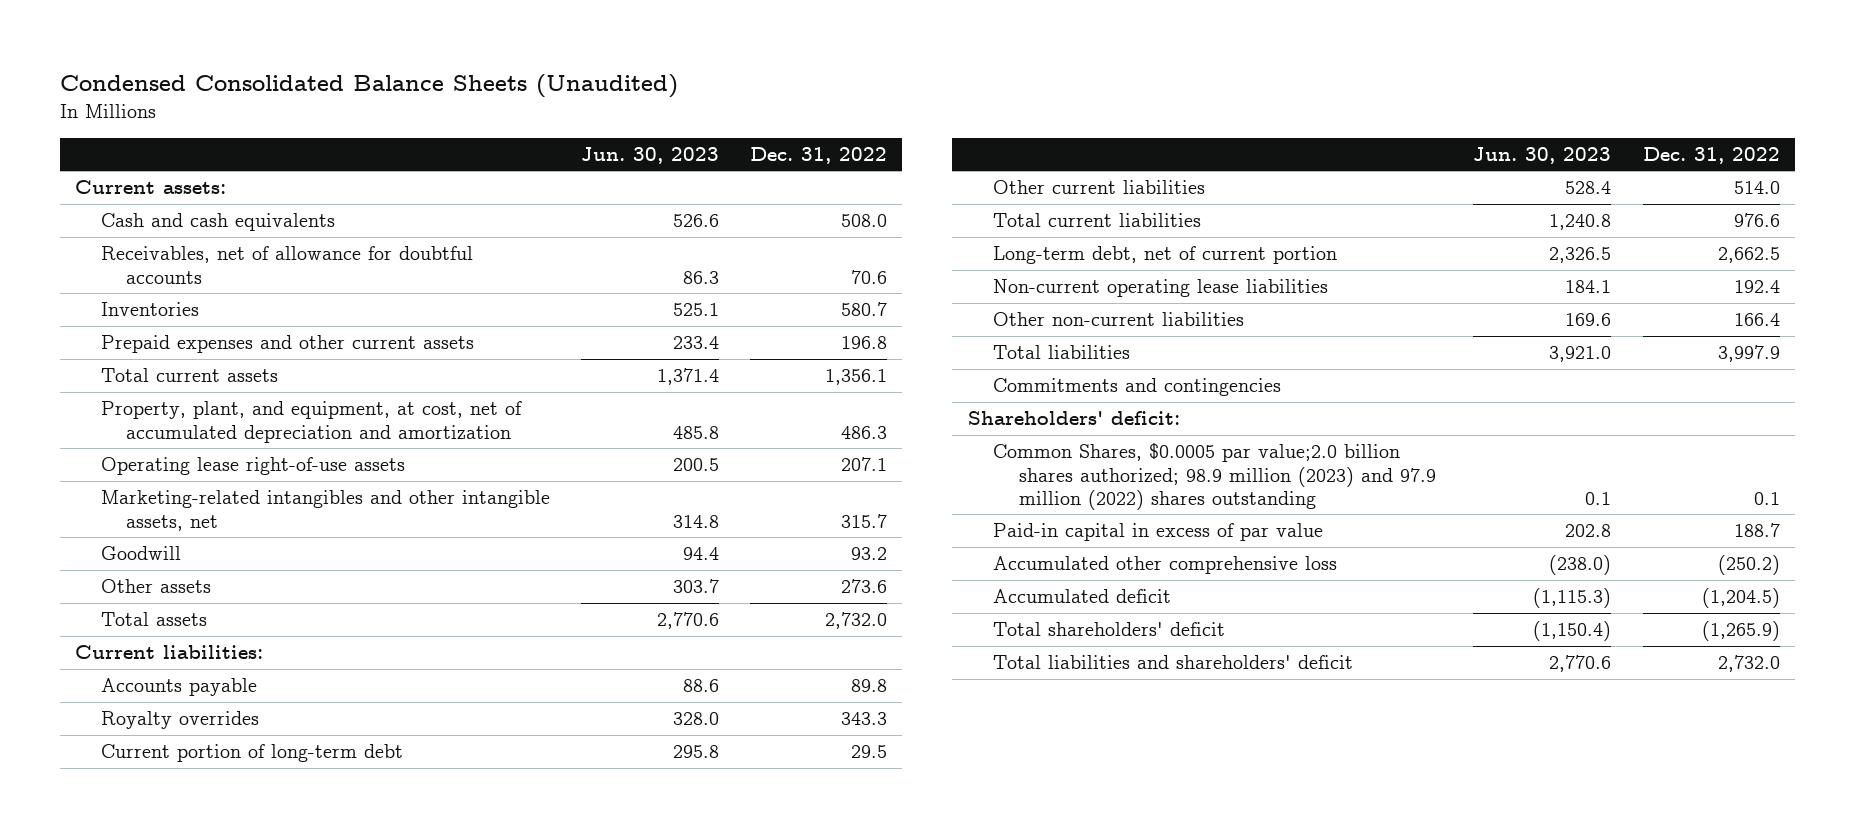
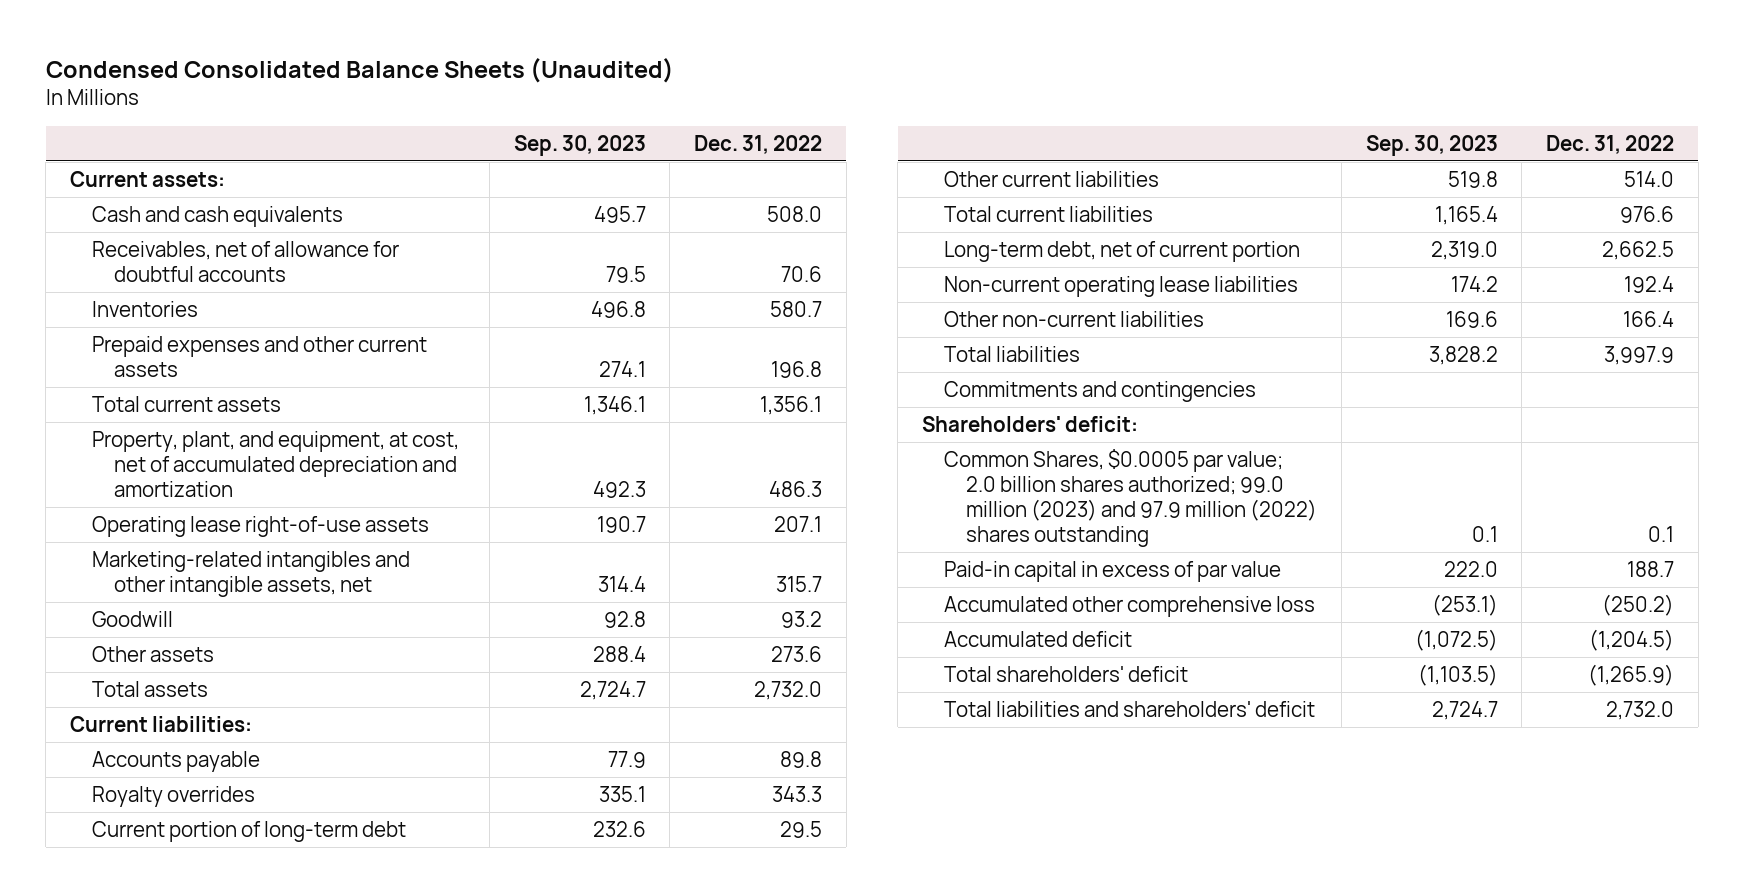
[580,146,719,164] Jun. 30, 2023 -> none
none -> [513,134,646,156] Sep. 30, 2023
[993,443,1436,510] Common Shares, $0.0005 par value;2.0 billion shares authorized; 98.9 million (2023) and 97.9 million (2022) shares outstanding -> [944,448,1318,547] Common Shares, $0.0005 par value; 2.0 billion shares authorized; 99.0 million (2023) and 97.9 million (2022) shares outstanding

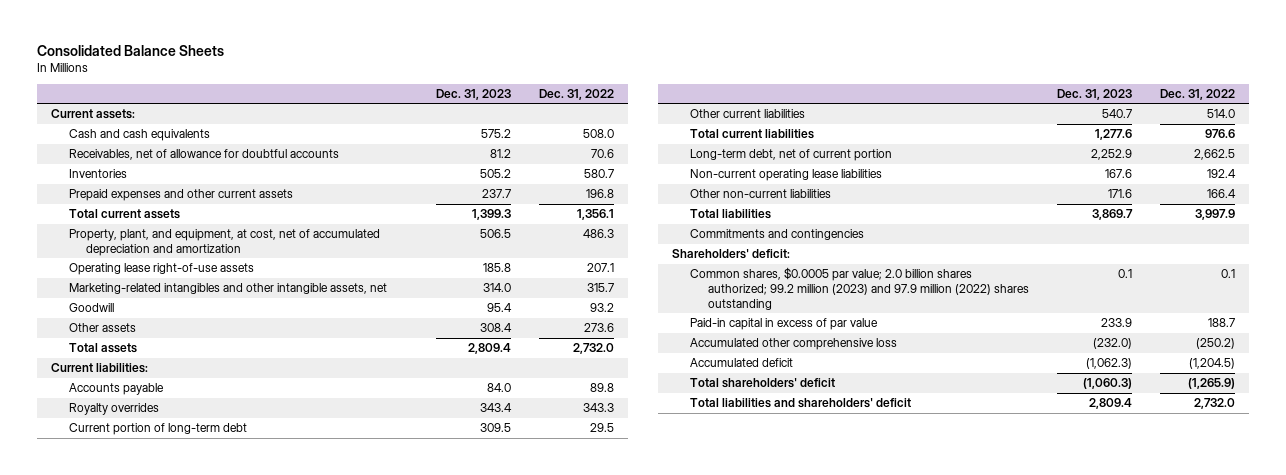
[45,57,674,83] Condensed Consolidated Balance Sheets (Unaudited) -> [36,44,224,56] Consolidated Balance Sheets
[513,134,646,156] Sep. 30, 2023 -> none
none -> [435,89,511,101] Dec. 31, 2023
[944,448,1318,547] Common Shares, $0.0005 par value; 2.0 billion shares authorized; 99.0 million (2023) and 97.9 million (2022) shares outstanding -> [689,267,1029,310] Common shares, $0.0005 par value; 2.0 billion shares authorized; 99.2 million (2023) and 97.9 million (2022) shares outstanding

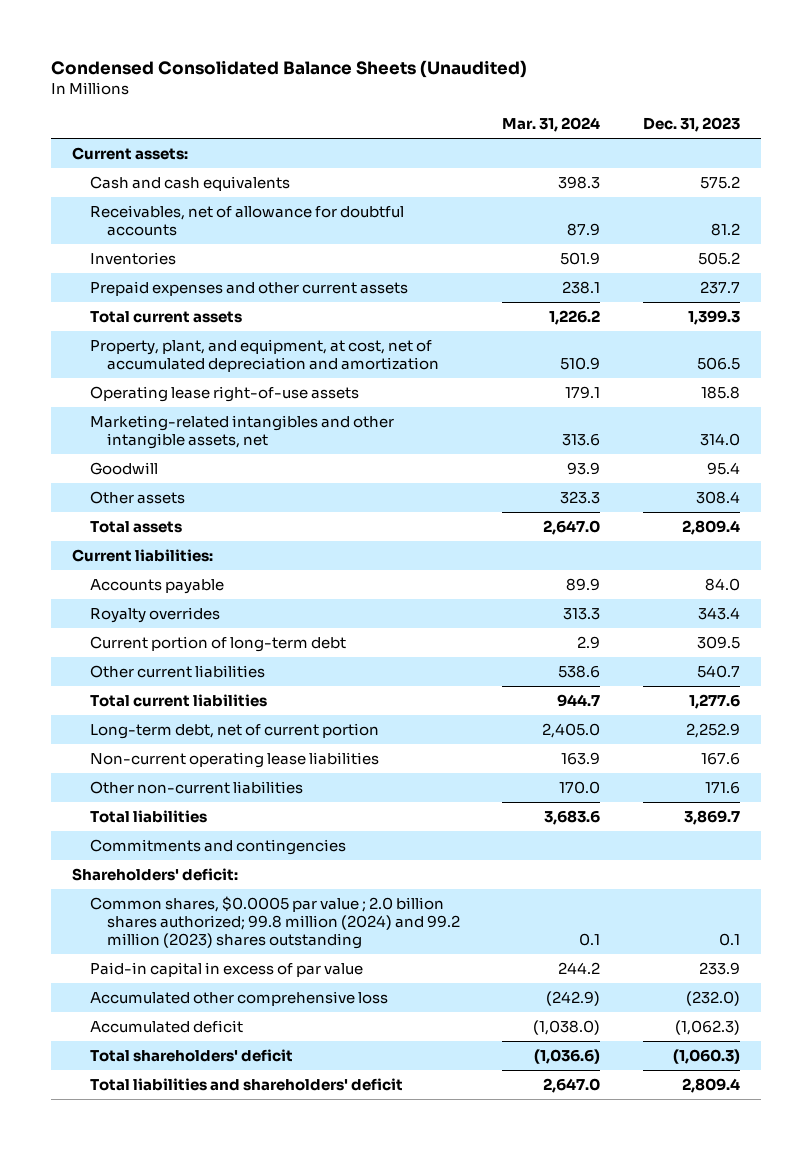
[36,44,224,56] Consolidated Balance Sheets -> [50,59,527,78] Condensed Consolidated Balance Sheets (Unaudited)
[538,89,614,101] Dec. 31, 2022 -> none
none -> [502,117,601,133] Mar. 31, 2024
[689,267,1029,310] Common shares, $0.0005 par value; 2.0 billion shares authorized; 99.2 million (2023) and 97.9 million (2022) shares outstanding -> [89,896,461,950] Common shares, $0.0005 par value ; 2.0 billion shares authorized; 99.8 million (2024) and 99.2 million (2023) shares outstanding

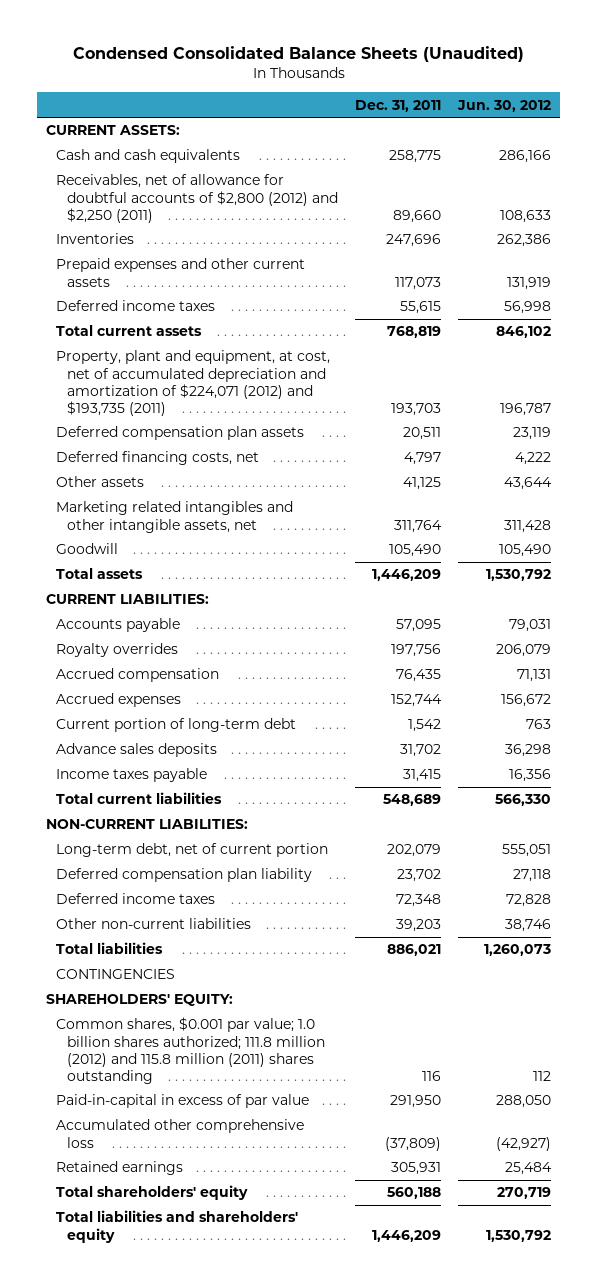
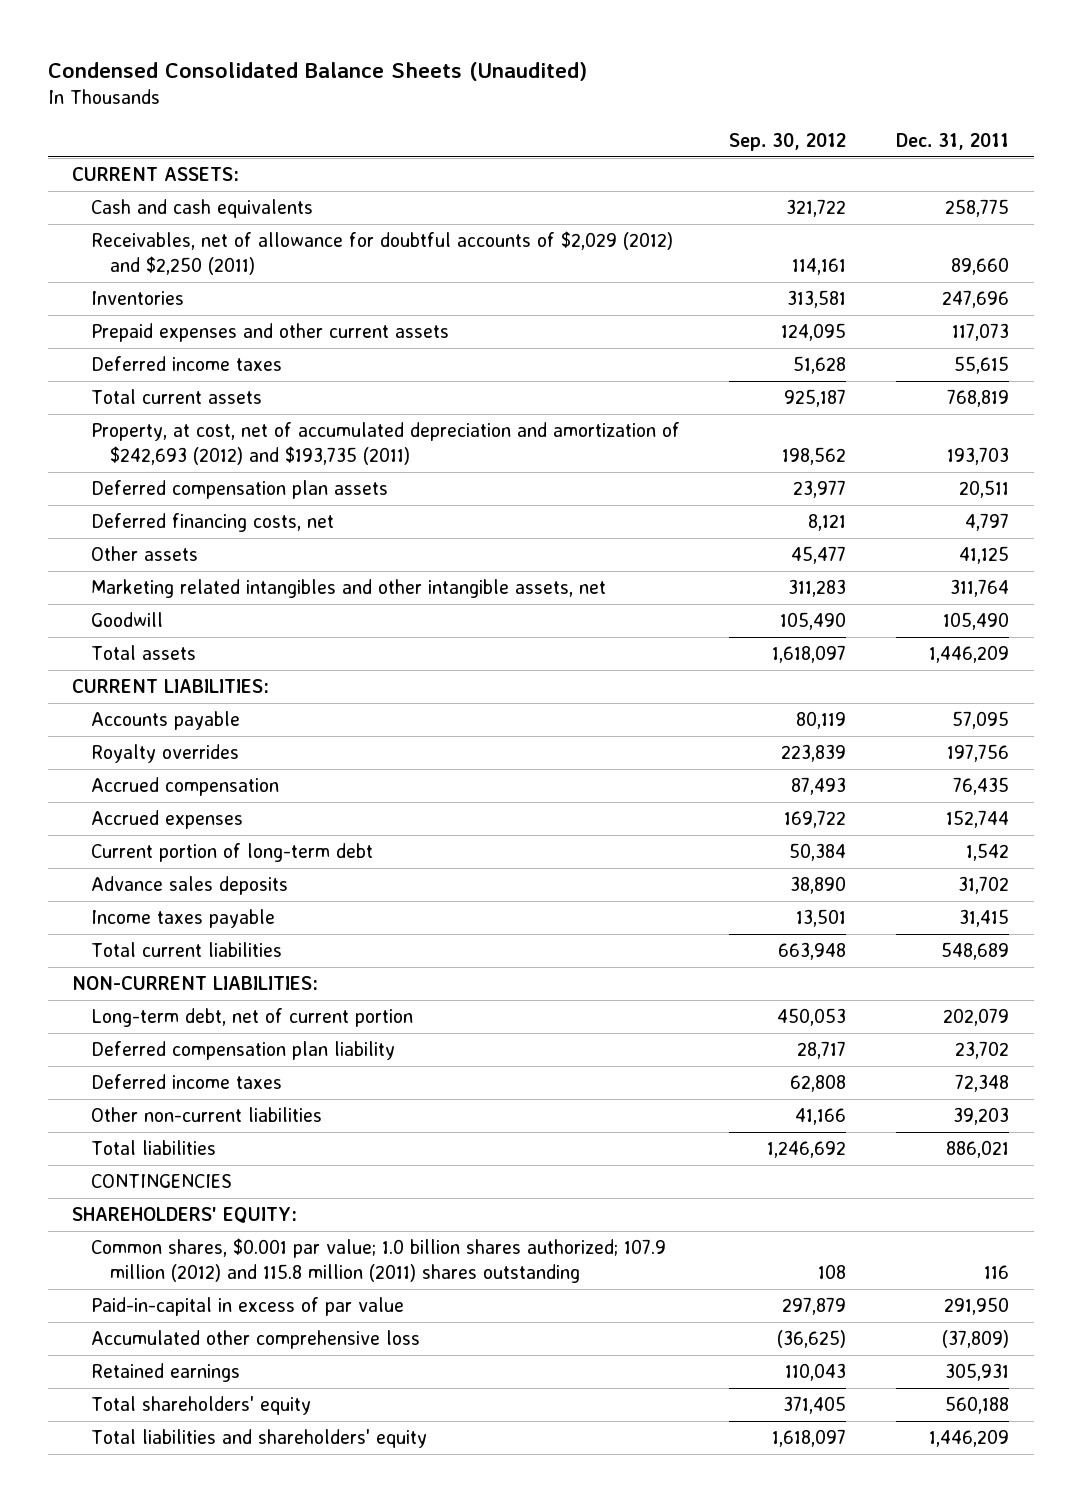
[457,99,552,112] Jun. 30, 2012 -> none
none -> [729,132,847,151] Sep. 30, 2012
[56,174,338,223] Receivables, net of allowance for doubtful accounts of $2,800 (2012) and $2,250 (2011) -> [91,231,674,276] Receivables, net of allowance for doubtful accounts of $2,029 (2012) and $2,250 (2011)
[56,350,331,416] Property, plant and equipment, at cost, net of accumulated depreciation and amortization of $224,071 (2012) and $193,735 (2011) -> [91,422,681,466] Property, at cost, net of accumulated depreciation and amortization of $242,693 (2012) and $193,735 (2011)
[56,1017,325,1084] Common shares, $0.001 par value; 1.0 billion shares authorized; 111.8 million (2012) and 115.8 million (2011) shares outstanding -> [91,1238,667,1284] Common shares, $0.001 par value; 1.0 billion shares authorized; 107.9 million (2012) and 115.8 million (2011) shares outstanding

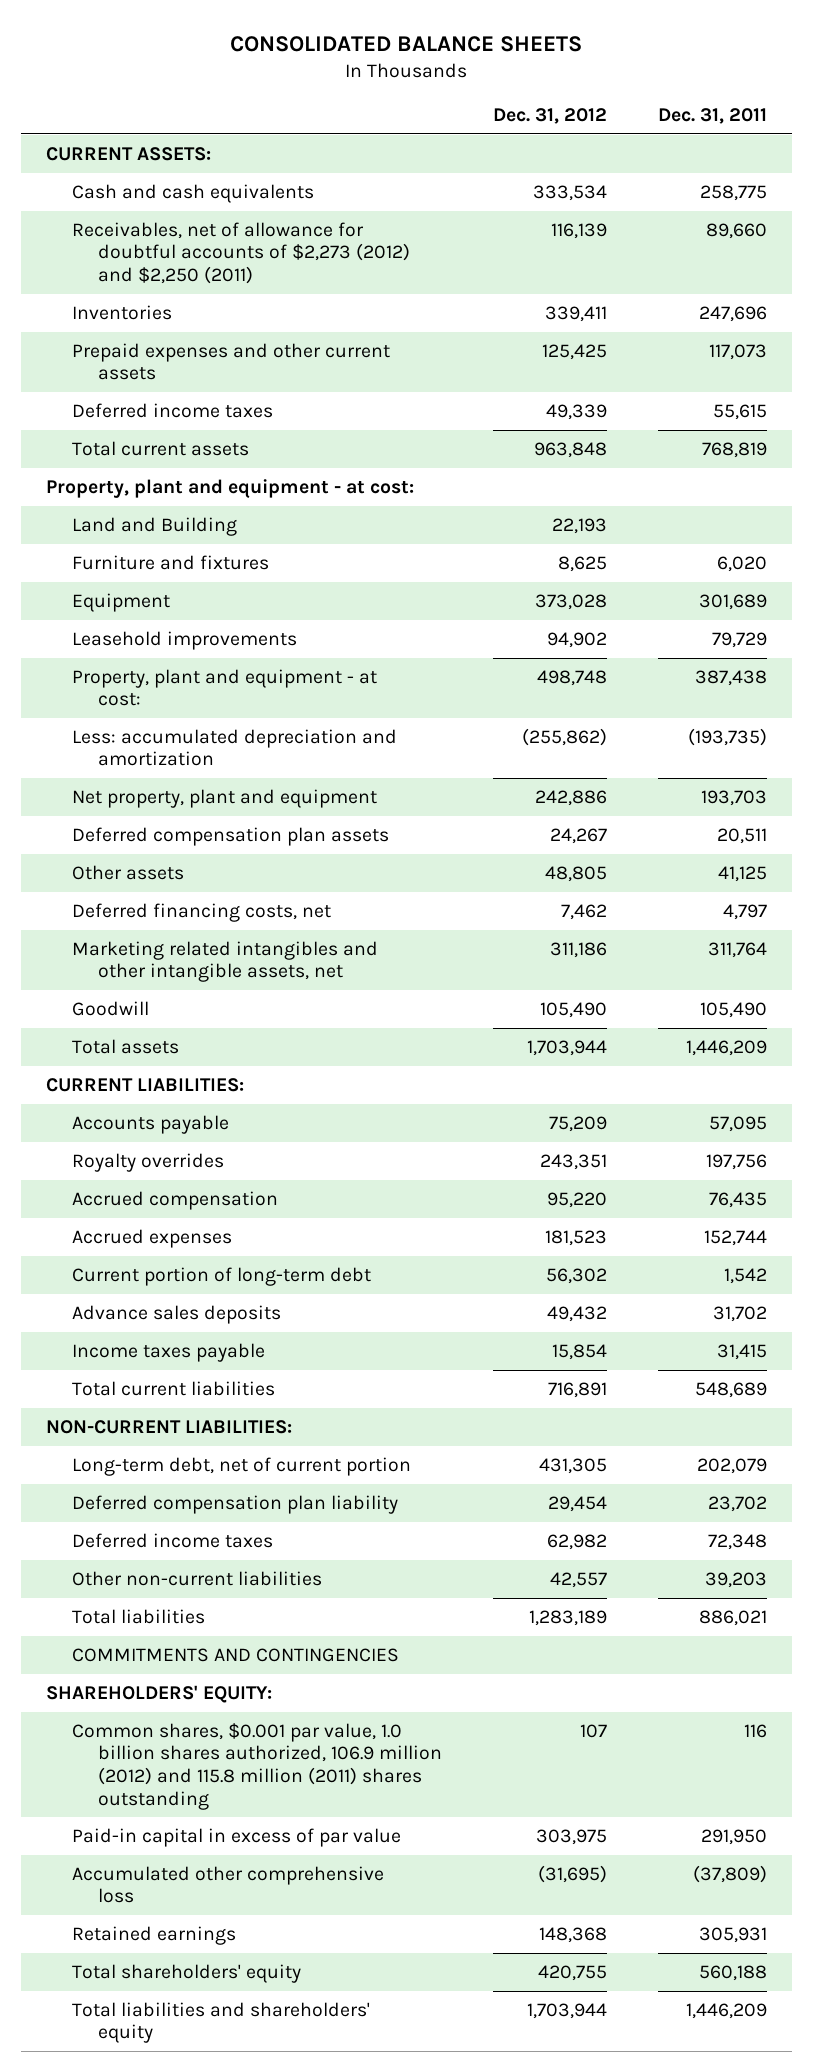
[47,61,587,81] Condensed Consolidated Balance Sheets (Unaudited) -> [230,35,583,52] CONSOLIDATED BALANCE SHEETS
[729,132,847,151] Sep. 30, 2012 -> none
none -> [492,108,607,125] Dec. 31, 2012
[91,231,674,276] Receivables, net of allowance for doubtful accounts of $2,029 (2012) and $2,250 (2011) -> [72,221,411,285] Receivables, net of allowance for doubtful accounts of $2,273 (2012) and $2,250 (2011)
none -> [46,478,415,498] Property, plant and equipment - at cost:
none -> [72,516,238,536] Land and Building
none -> [72,554,270,570] Furniture and fixtures
none -> [72,592,171,612] Equipment
none -> [72,630,298,650] Leasehold improvements
none -> [72,668,378,707] Property, plant and equipment - at cost:
none -> [72,728,398,767] Less: accumulated depreciation and amortization
[91,422,681,466] Property, at cost, net of accumulated depreciation and amortization of $242,693 (2012) and $193,735 (2011) -> [72,788,378,808] Net property, plant and equipment
[91,513,335,533] Deferred financing costs, net -> [72,902,332,922] Deferred financing costs, net
[91,1174,233,1189] CONTINGENCIES -> [72,1647,400,1662] COMMITMENTS AND CONTINGENCIES
[91,1238,667,1284] Common shares, $0.001 par value; 1.0 billion shares authorized; 107.9 million (2012) and 115.8 million (2011) shares outstanding -> [72,1722,443,1810] Common shares, $0.001 par value, 1.0 billion shares authorized, 106.9 million (2012) and 115.8 million (2011) shares outstanding
[91,1297,405,1317] Paid-in-capital in excess of par value -> [72,1827,402,1847] Paid-in capital in excess of par value

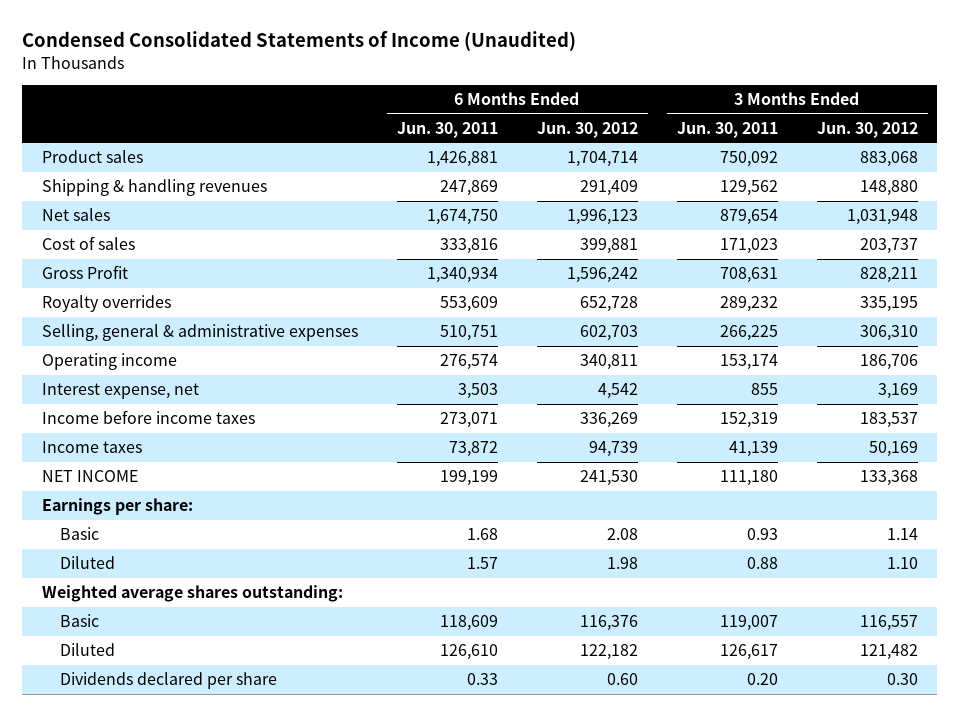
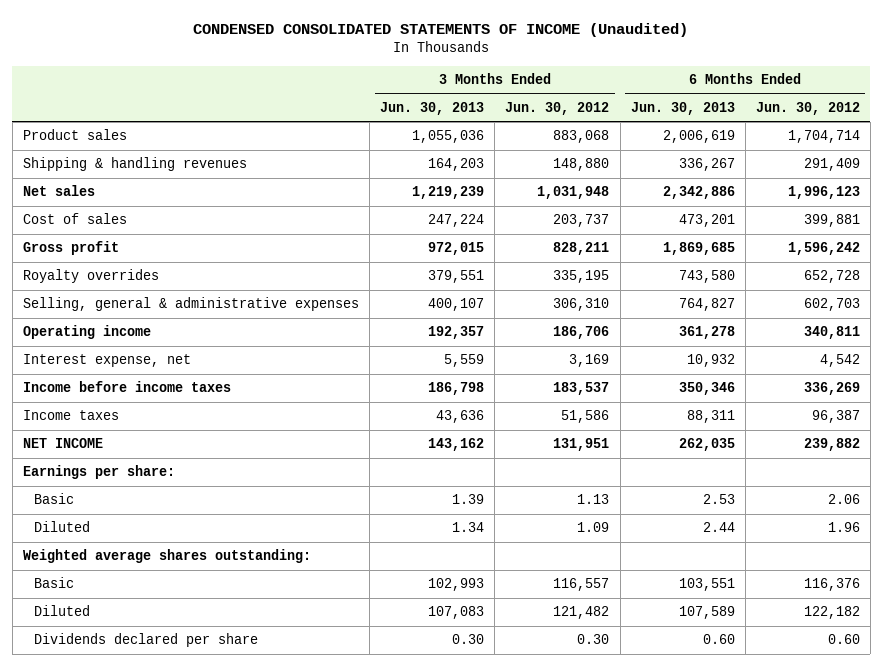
[22,31,577,52] Condensed Consolidated Statements of Income (Unaudited) -> [193,22,689,37] CONDENSED CONSOLIDATED STATEMENTS OF INCOME (Unaudited)
[396,121,498,138] Jun. 30, 2011 -> none
[676,121,778,138] Jun. 30, 2011 -> none
none -> [380,102,485,116] Jun. 30, 2013
none -> [630,102,735,116] Jun. 30, 2013
[41,265,128,280] Gross Profit -> [23,241,120,256] Gross profit
[588,441,638,458] 94,739 -> [811,410,860,424] 96,387
[868,441,918,458] 50,169 -> [561,410,610,424] 51,586
[579,470,638,487] 241,530 -> [803,438,860,452] 239,882
[859,470,918,487] 133,368 -> [553,438,610,452] 131,951
[606,528,638,541] 2.08 -> [827,494,860,505] 2.06
[886,528,918,541] 1.14 -> [577,494,610,505] 1.13
[606,557,638,570] 1.98 -> [827,522,860,533] 1.96
[886,557,918,570] 1.10 -> [577,522,610,533] 1.09

